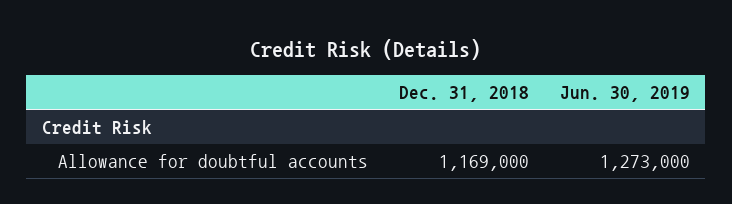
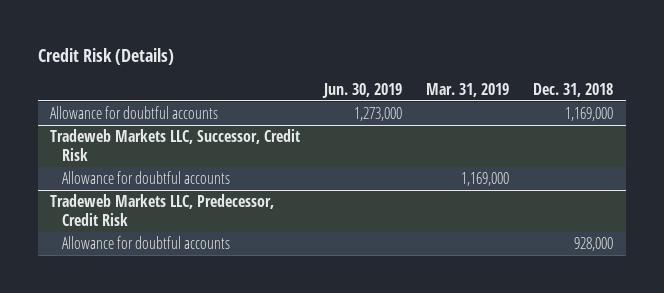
none -> [426,82,510,97] Mar. 31, 2019
[41,120,152,136] Credit Risk -> none
none -> [50,128,301,162] Tradeweb Markets LLC, Successor, Credit Risk
none -> [62,170,231,184] Allowance for doubtful accounts
none -> [50,193,275,227] Tradeweb Markets LLC, Predecessor, Credit Risk
none -> [62,235,231,249] Allowance for doubtful accounts

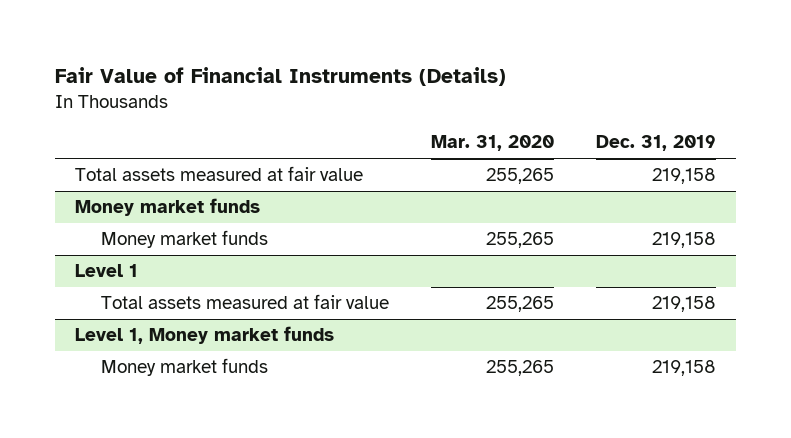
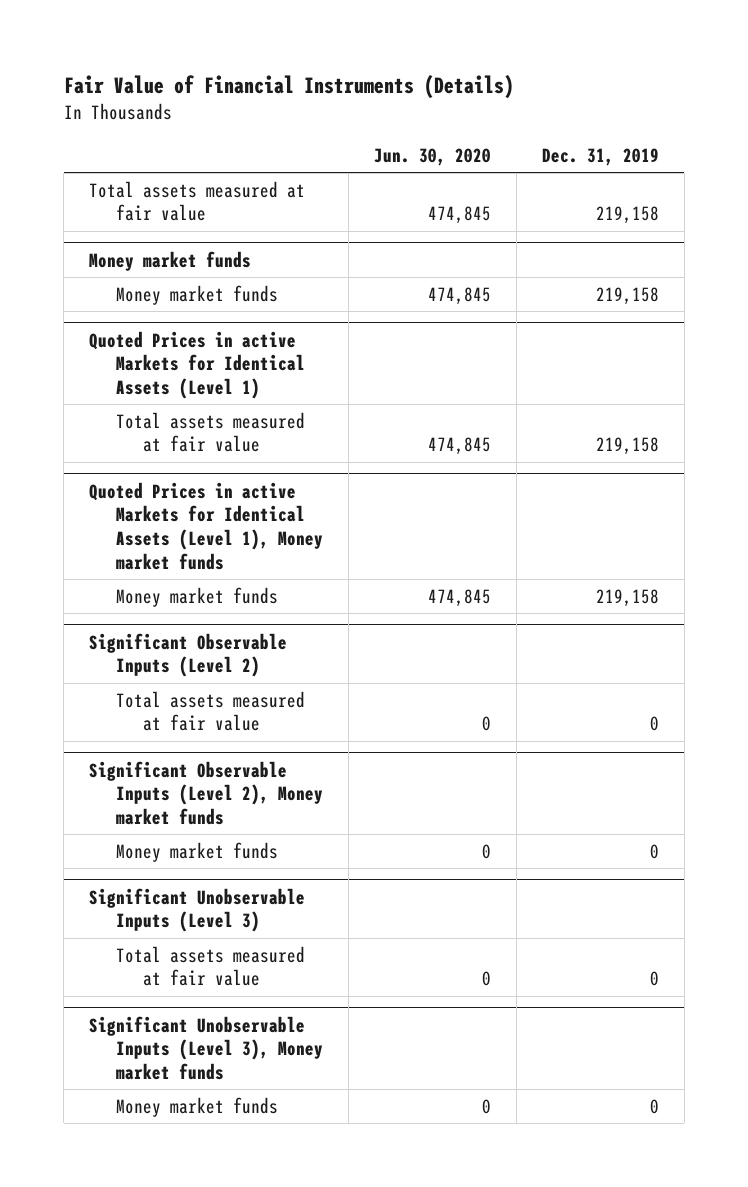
[430,135,554,152] Mar. 31, 2020 -> none
none -> [374,147,492,166] Jun. 30, 2020
[75,264,139,278] Level 1 -> [89,330,306,400] Quoted Prices in active Markets for Identical Assets (Level 1)
[75,326,335,345] Level 1, Money market funds -> none
none -> [89,481,324,570] Quoted Prices in active Markets for Identical Assets (Level 1), Money market funds
none -> [89,632,288,678] Significant Observable Inputs (Level 2)
none -> [116,690,306,732] Total assets measured at fair value
none -> [89,760,324,826] Significant Observable Inputs (Level 2), Money market funds
none -> [116,841,279,862] Money market funds
none -> [89,887,306,933] Significant Unobservable Inputs (Level 3)
none -> [116,945,306,987] Total assets measured at fair value
none -> [89,1015,324,1081] Significant Unobservable Inputs (Level 3), Money market funds
none -> [116,1096,279,1117] Money market funds

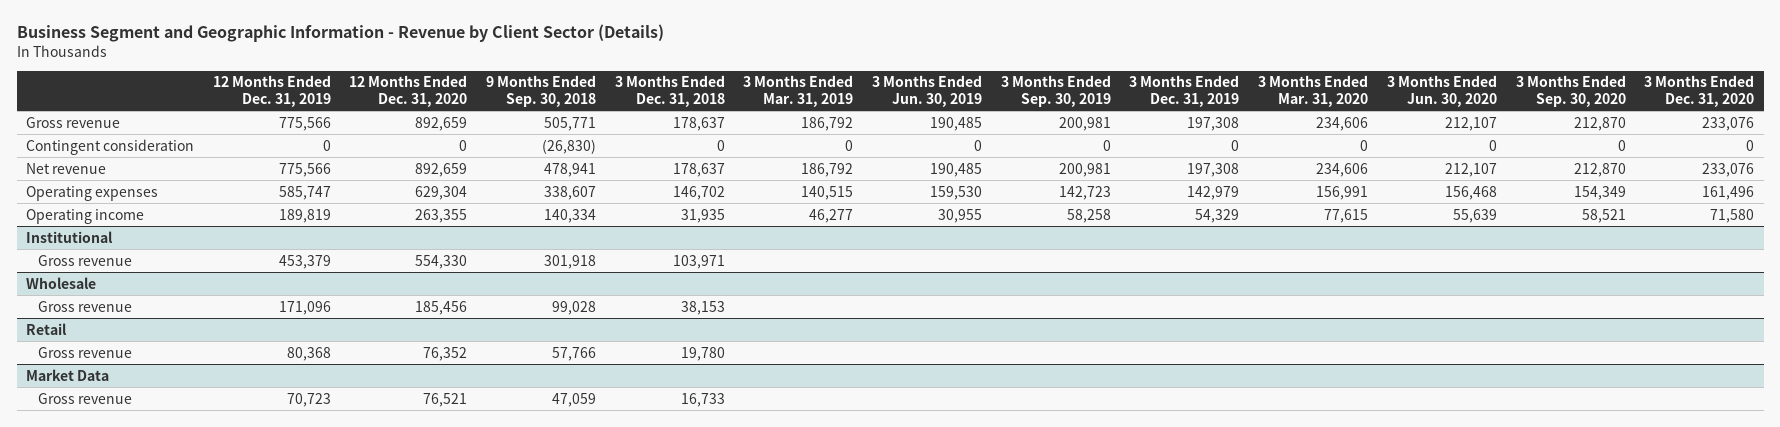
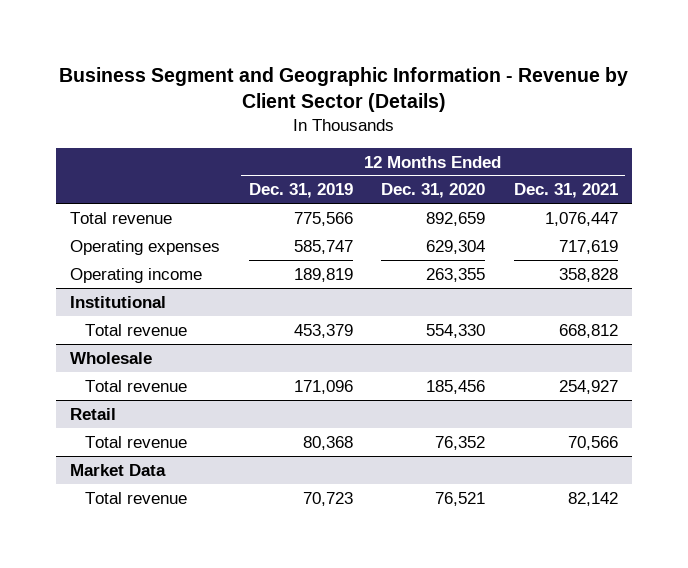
[485,75,596,107] 9 Months Ended Sep. 30, 2018 -> none
[614,75,725,107] 3 Months Ended Dec. 31, 2018 -> none
[743,75,854,107] 3 Months Ended Mar. 31, 2019 -> none
[872,75,983,107] 3 Months Ended Jun. 30, 2019 -> none
[1000,75,1111,107] 3 Months Ended Sep. 30, 2019 -> none
[1129,75,1240,107] 3 Months Ended Dec. 31, 2019 -> none
[1258,75,1369,107] 3 Months Ended Mar. 31, 2020 -> none
[1386,75,1497,107] 3 Months Ended Jun. 30, 2020 -> none
[1515,75,1626,107] 3 Months Ended Sep. 30, 2020 -> none
[1644,75,1755,107] 3 Months Ended Dec. 31, 2020 -> none
none -> [513,183,618,199] Dec. 31, 2021
[25,138,194,155] Contingent consideration -> none
[25,162,106,174] Net revenue -> none
[25,116,120,128] Gross revenue -> [69,211,172,224] Total revenue
[37,254,132,266] Gross revenue -> [85,323,188,336] Total revenue
[37,300,132,312] Gross revenue -> [85,379,188,392] Total revenue
[37,346,132,358] Gross revenue -> [85,435,188,448] Total revenue
[37,392,132,404] Gross revenue -> [85,491,188,504] Total revenue

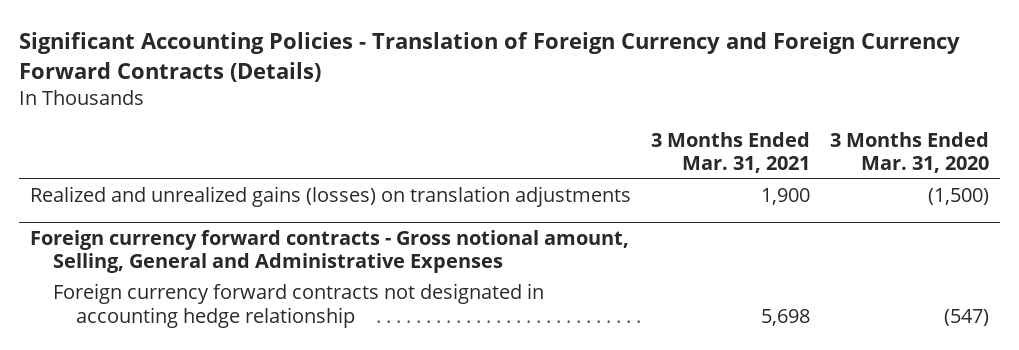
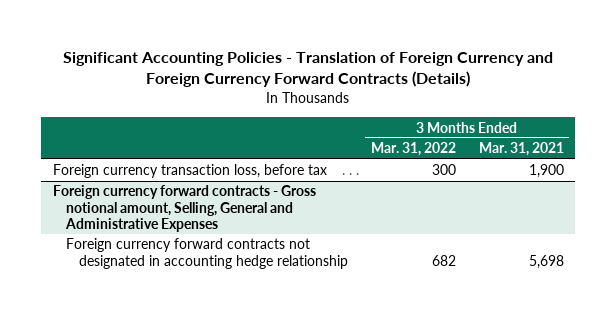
[830,131,990,174] 3 Months Ended Mar. 31, 2020 -> none
none -> [370,142,456,157] Mar. 31, 2022
[29,186,631,208] Realized and unrealized gains (losses) on translation adjustments -> none
none -> [52,164,327,179] Foreign currency transaction loss, before tax

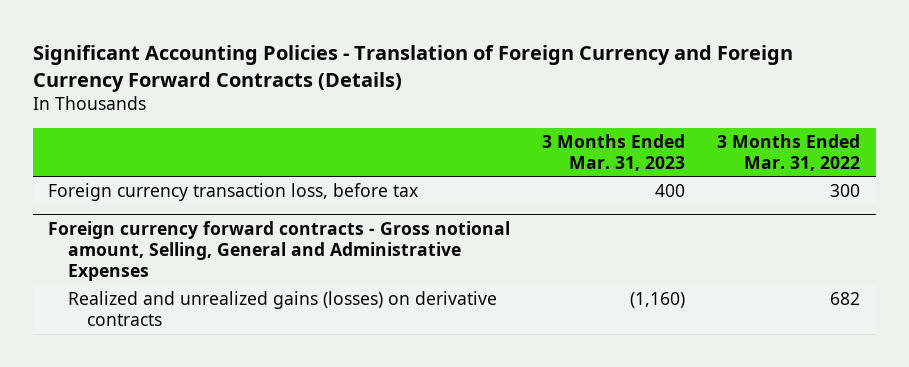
[478,142,564,157] Mar. 31, 2021 -> none
none -> [542,133,686,171] 3 Months Ended Mar. 31, 2023
[65,238,348,269] Foreign currency forward contracts not designated in accounting hedge relationship -> [67,290,497,327] Realized and unrealized gains (losses) on derivative contracts

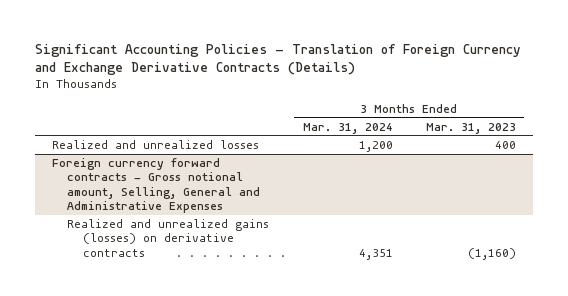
[32,44,793,92] Significant Accounting Policies - Translation of Foreign Currency and Foreign Currency Forward Contracts (Details) -> [35,43,522,75] Significant Accounting Policies - Translation of Foreign Currency and Exchange Derivative Contracts (Details)
[717,133,861,171] 3 Months Ended Mar. 31, 2022 -> none
none -> [302,122,393,134] Mar. 31, 2024
[48,182,419,201] Foreign currency transaction loss, before tax -> [51,139,259,149] Realized and unrealized losses

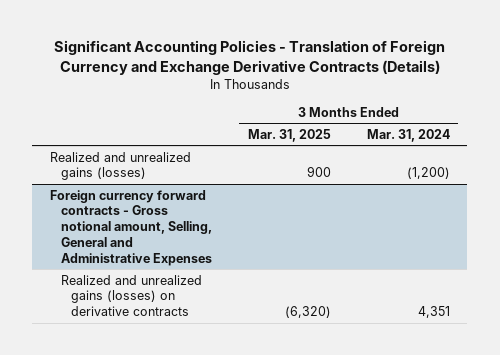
[425,122,516,134] Mar. 31, 2023 -> none
none -> [247,129,331,143] Mar. 31, 2025
[51,139,259,149] Realized and unrealized losses -> [50,151,192,181] Realized and unrealized gains (losses)
[358,140,393,152] 1,200 -> [406,167,450,180] (1,200)

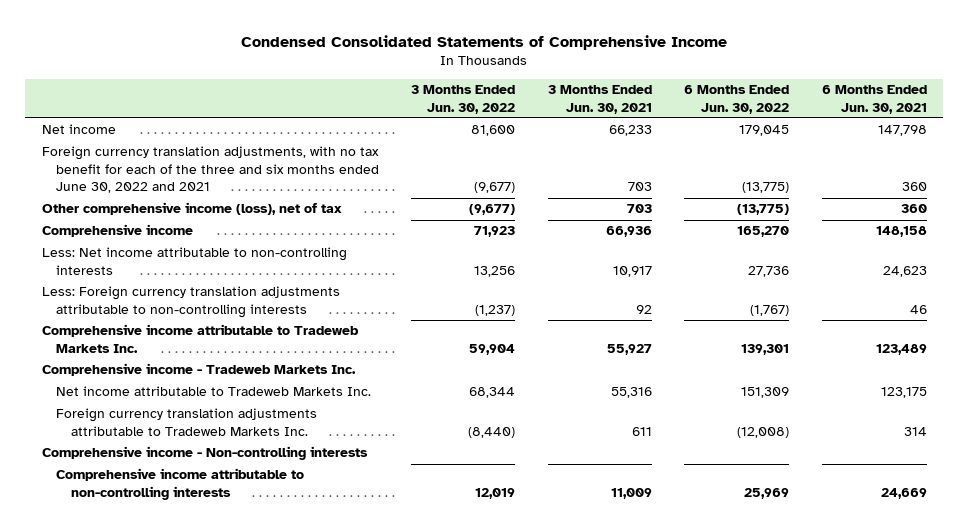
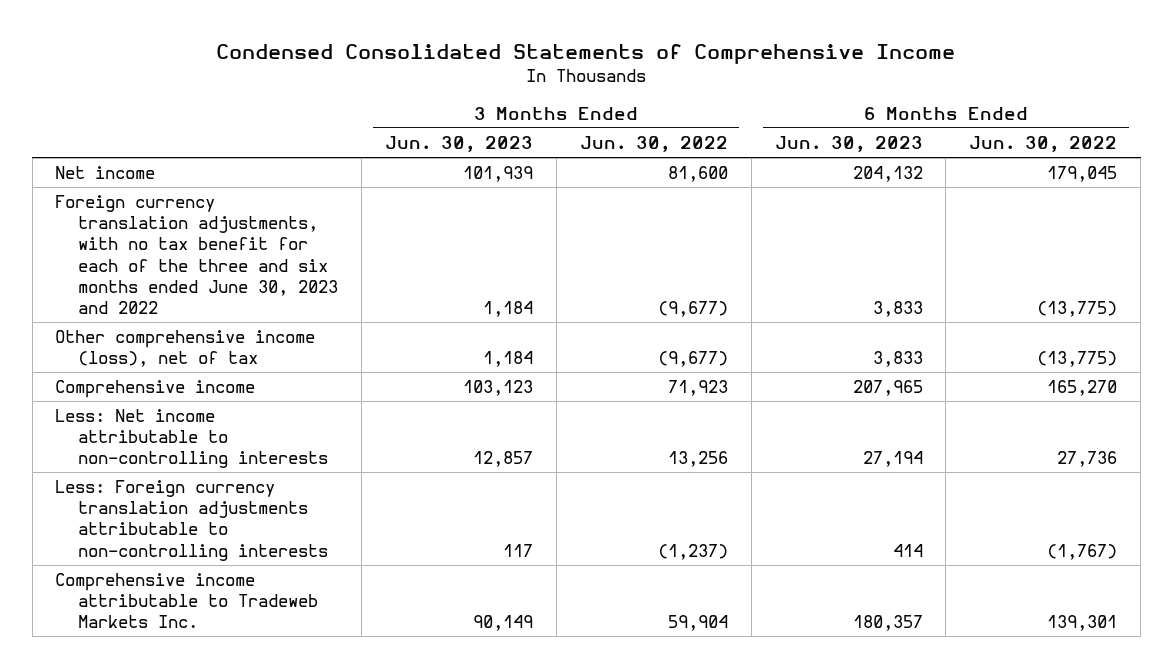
[547,85,652,114] 3 Months Ended Jun. 30, 2021 -> none
[821,85,927,114] 6 Months Ended Jun. 30, 2021 -> none
none -> [384,136,533,153] Jun. 30, 2023
none -> [774,136,923,153] Jun. 30, 2023
[41,146,380,194] Foreign currency translation adjustments, with no tax benefit for each of the three and six months ended June 30, 2022 and 2021 -> [55,195,338,315] Foreign currency translation adjustments, with no tax benefit for each of the three and six months ended June 30, 2023 and 2022
[41,363,356,377] Comprehensive income - Tradeweb Markets Inc. -> none
[56,386,372,397] Net income attributable to Tradeweb Markets Inc. -> none
[56,408,318,436] Foreign currency translation adjustments attributable to Tradeweb Markets Inc. -> none
[41,446,368,461] Comprehensive income - Non-controlling interests -> none
[56,468,305,500] Comprehensive income attributable to non-controlling interests -> none

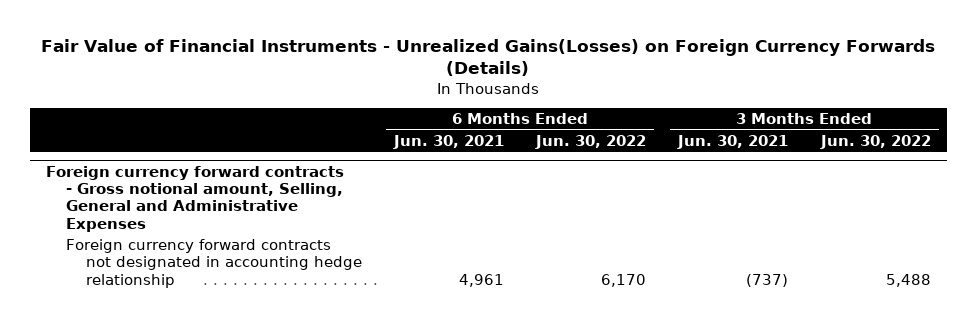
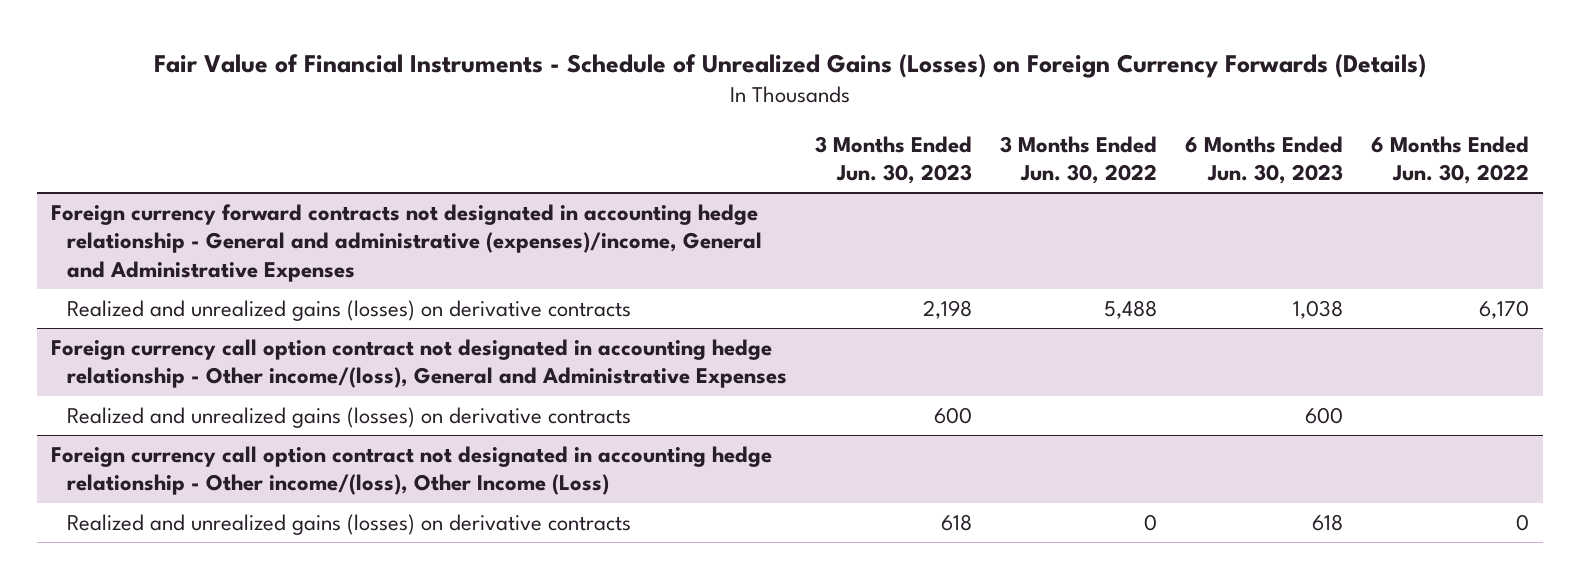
[41,38,936,77] Fair Value of Financial Instruments - Unrealized Gains(Losses) on Foreign Currency Forwards (Details) -> [154,53,1427,78] Fair Value of Financial Instruments - Schedule of Unrealized Gains (Losses) on Foreign Currency Forwards (Details)
[392,134,504,149] Jun. 30, 2021 -> none
[677,134,789,149] Jun. 30, 2021 -> none
none -> [815,135,973,184] 3 Months Ended Jun. 30, 2023
none -> [1185,135,1344,184] 6 Months Ended Jun. 30, 2023
[45,165,344,232] Foreign currency forward contracts - Gross notional amount, Selling, General and Administrative Expenses -> none
none -> [51,204,763,282] Foreign currency forward contracts not designated in accounting hedge relationship - General and administrative (expenses)/income, General and Administrative Expenses
[65,239,362,288] Foreign currency forward contracts not designated in accounting hedge relationship -> [67,300,632,322] Realized and unrealized gains (losses) on derivative contracts
none -> [51,339,788,389] Foreign currency call option contract not designated in accounting hedge relationship - Other income/(loss), General and Administrative Expenses
none -> [67,407,632,429] Realized and unrealized gains (losses) on derivative contracts
none -> [51,446,773,496] Foreign currency call option contract not designated in accounting hedge relationship - Other income/(loss), Other Income (Loss)
none -> [67,514,632,536] Realized and unrealized gains (losses) on derivative contracts

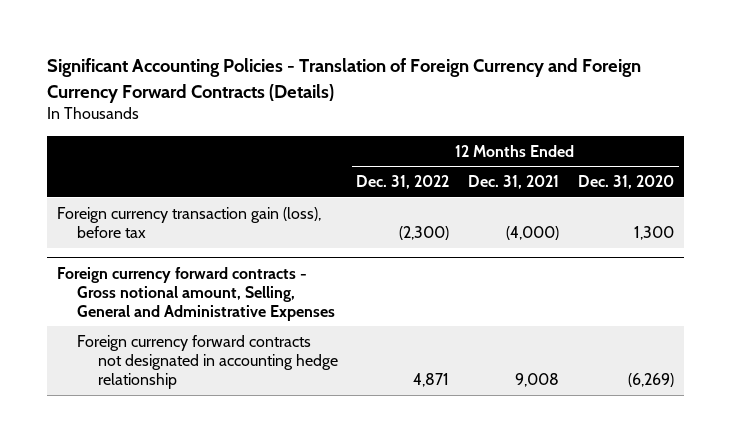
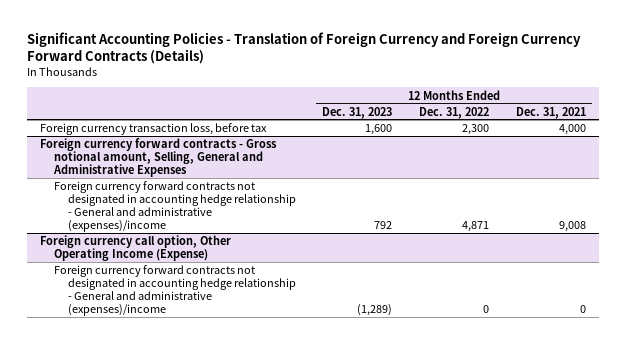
[578,175,675,190] Dec. 31, 2020 -> none
none -> [322,106,393,119] Dec. 31, 2023
[56,206,321,239] Foreign currency transaction gain (loss), before tax -> [40,123,268,136] Foreign currency transaction loss, before tax
[399,226,450,241] (2,300) -> [462,124,490,136] 2,300
[506,226,560,241] (4,000) -> [558,124,586,136] 4,000
[77,334,338,390] Foreign currency forward contracts not designated in accounting hedge relationship -> [53,181,296,233] Foreign currency forward contracts not designated in accounting hedge relationship - General and administrative (expenses)/income
none -> [40,235,232,262] Foreign currency call option, Other Operating Income (Expense)
none -> [53,265,296,317] Foreign currency forward contracts not designated in accounting hedge relationship - General and administrative (expenses)/income

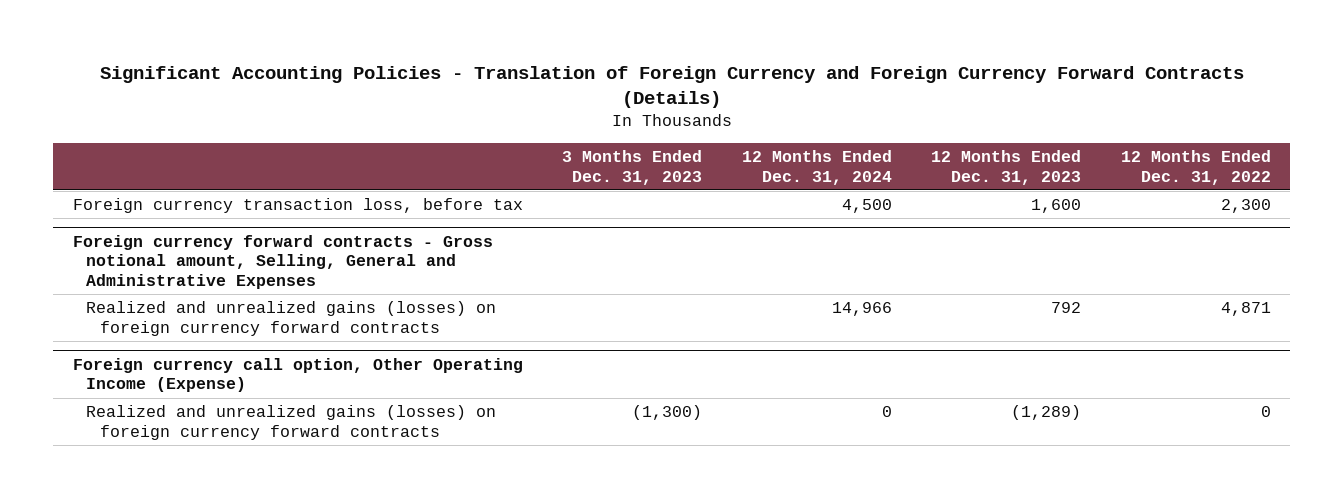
[515,106,586,119] Dec. 31, 2021 -> none
none -> [562,149,703,185] 3 Months Ended Dec. 31, 2023
none -> [741,149,892,185] 12 Months Ended Dec. 31, 2024
[53,181,296,233] Foreign currency forward contracts not designated in accounting hedge relationship - General and administrative (expenses)/income -> [86,301,497,336] Realized and unrealized gains (losses) on foreign currency forward contracts
[53,265,296,317] Foreign currency forward contracts not designated in accounting hedge relationship - General and administrative (expenses)/income -> [86,405,497,440] Realized and unrealized gains (losses) on foreign currency forward contracts

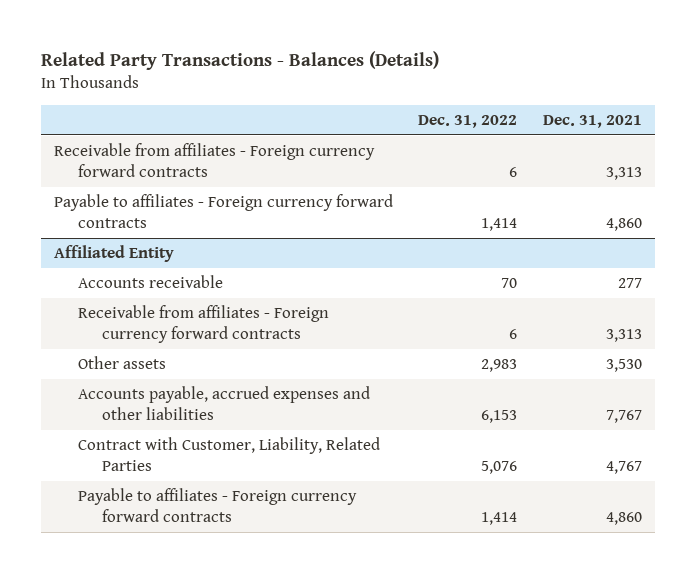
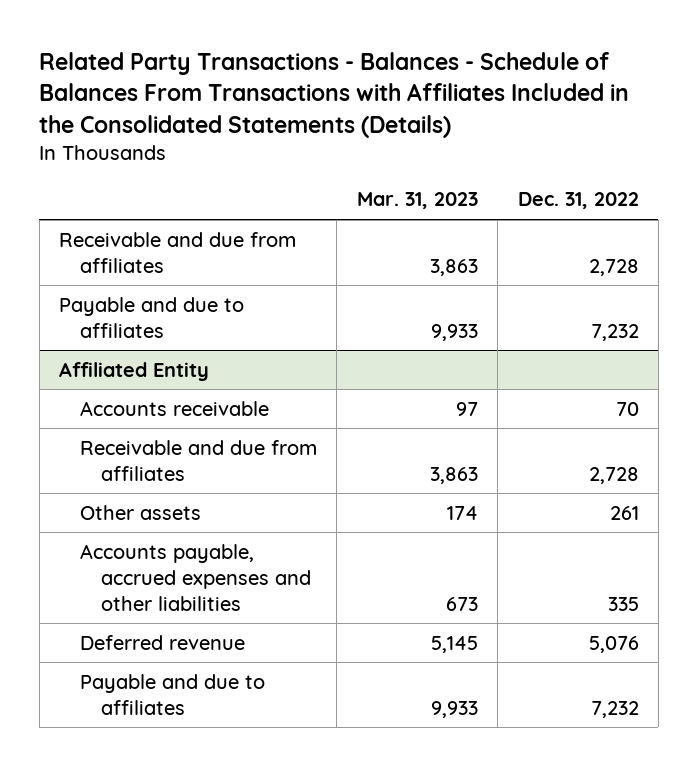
[40,51,439,71] Related Party Transactions - Balances (Details) -> [39,52,630,138] Related Party Transactions - Balances - Schedule of Balances From Transactions with Affiliates Included in the Consolidated Statements (Details)
[542,114,642,128] Dec. 31, 2021 -> none
none -> [356,192,478,210] Mar. 31, 2023
[53,143,375,178] Receivable from affiliates - Foreign currency forward contracts -> [59,231,297,273] Receivable and due from affiliates
[509,167,518,178] 6 -> [588,258,639,276] 2,728
[53,194,393,229] Payable to affiliates - Foreign currency forward contracts -> [59,296,245,338] Payable and due to affiliates
[481,218,518,232] 1,414 -> [590,323,639,341] 7,232
[77,305,329,344] Receivable from affiliates - Foreign currency forward contracts -> [80,439,318,481] Receivable and due from affiliates
[509,329,518,340] 6 -> [588,466,639,484] 2,728
[481,359,518,373] 2,983 -> [609,505,639,520] 261
[481,410,518,424] 6,153 -> [607,596,639,611] 335
[77,437,380,472] Contract with Customer, Liability, Related Parties -> [80,634,246,650] Deferred revenue
[77,488,357,523] Payable to affiliates - Foreign currency forward contracts -> [80,673,266,715] Payable and due to affiliates
[481,512,518,526] 1,414 -> [590,700,639,718] 7,232

